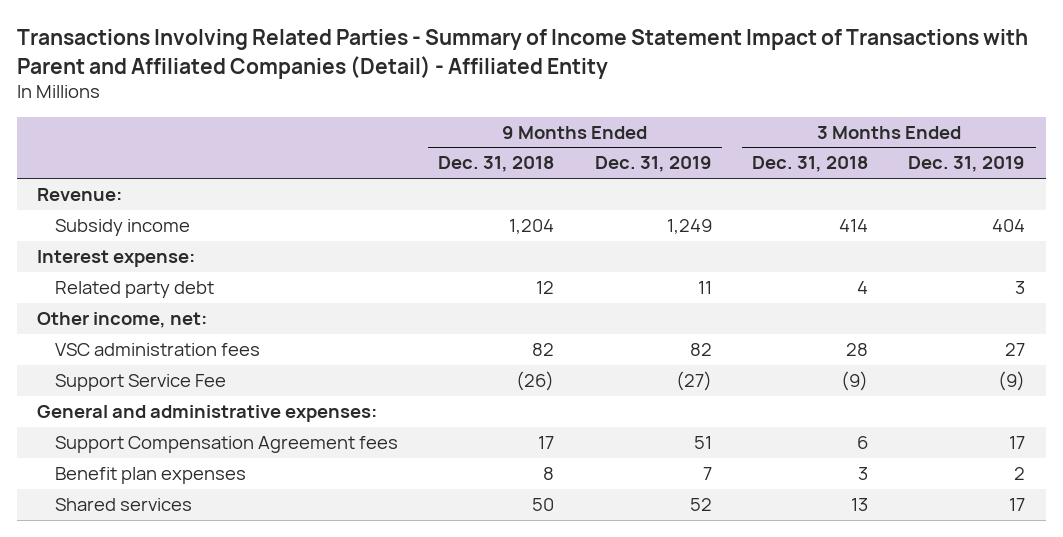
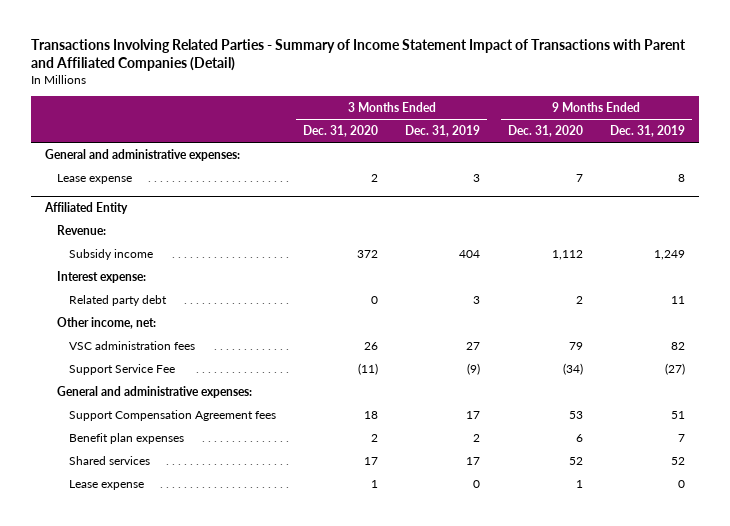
[17,29,1029,79] Transactions Involving Related Parties - Summary of Income Statement Impact of Transactions with Parent and Affiliated Companies (Detail) - Affiliated Entity -> [31,38,687,72] Transactions Involving Related Parties - Summary of Income Statement Impact of Transactions with Parent and Affiliated Companies (Detail)
[438,156,555,173] Dec. 31, 2018 -> none
[751,156,868,173] Dec. 31, 2018 -> none
none -> [303,125,379,138] Dec. 31, 2020
none -> [507,125,583,138] Dec. 31, 2020
none -> [44,148,240,161] General and administrative expenses:
none -> [56,173,132,184] Lease expense
none -> [43,202,128,215] Affiliated Entity
none -> [68,479,144,490] Lease expense

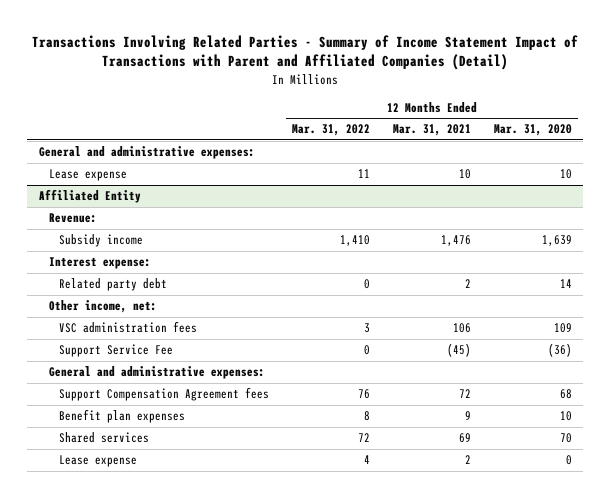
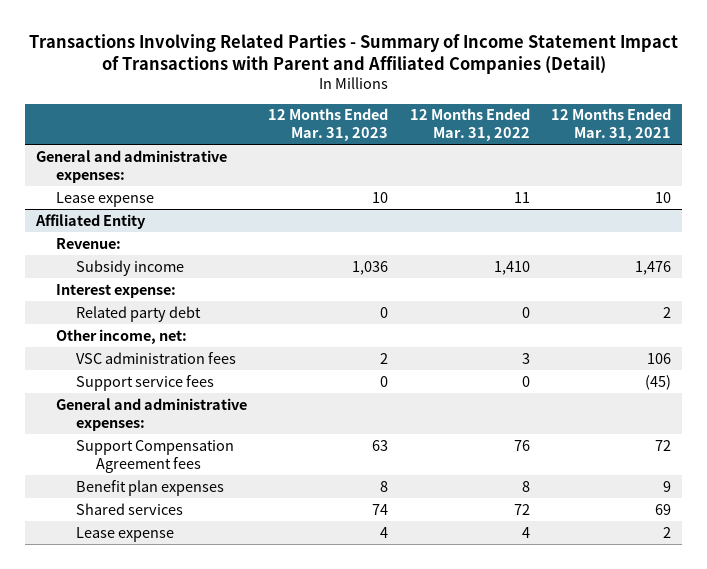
[493,124,572,137] Mar. 31, 2020 -> none
none -> [268,108,389,142] 12 Months Ended Mar. 31, 2023
[58,344,173,358] Support Service Fee -> [76,374,215,391] Support service fees

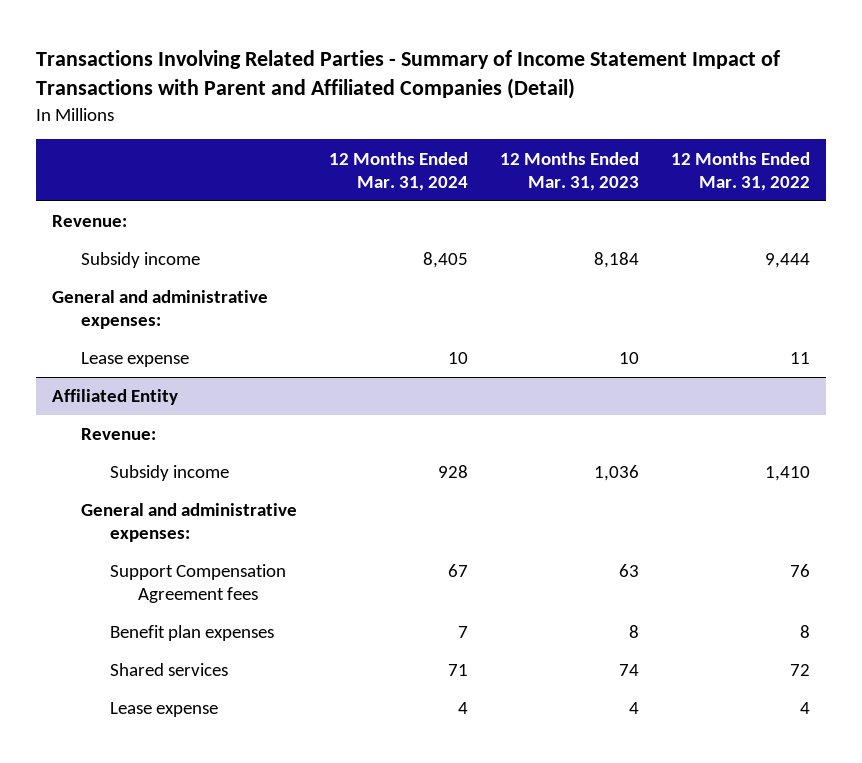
[551,108,672,142] 12 Months Ended Mar. 31, 2021 -> none
none -> [329,151,469,191] 12 Months Ended Mar. 31, 2024
none -> [52,215,128,228] Revenue:
none -> [80,252,200,269] Subsidy income
[56,283,177,298] Interest expense: -> none
[76,305,202,322] Related party debt -> none
[56,328,188,344] Other income, net: -> none
[76,351,237,364] VSC administration fees -> none
[76,374,215,391] Support service fees -> none

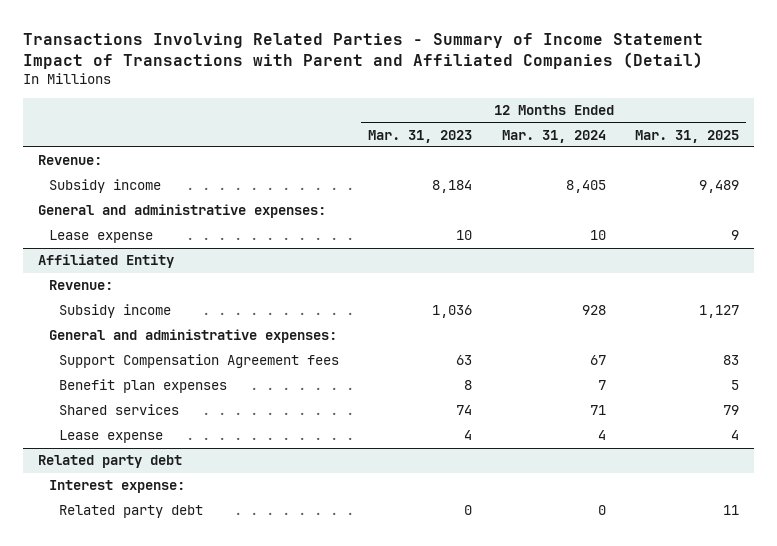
[671,151,811,191] 12 Months Ended Mar. 31, 2022 -> none
none -> [634,129,739,143] Mar. 31, 2025
none -> [38,455,183,469] Related party debt
none -> [48,480,185,494] Interest expense:
none -> [58,505,203,519] Related party debt

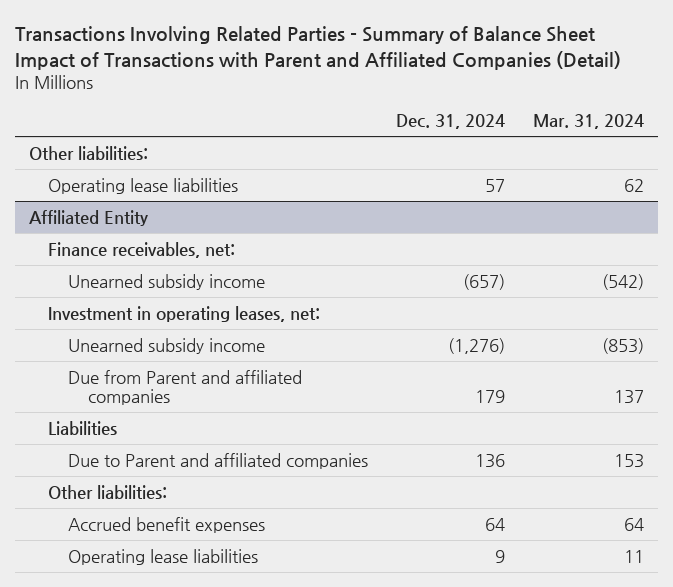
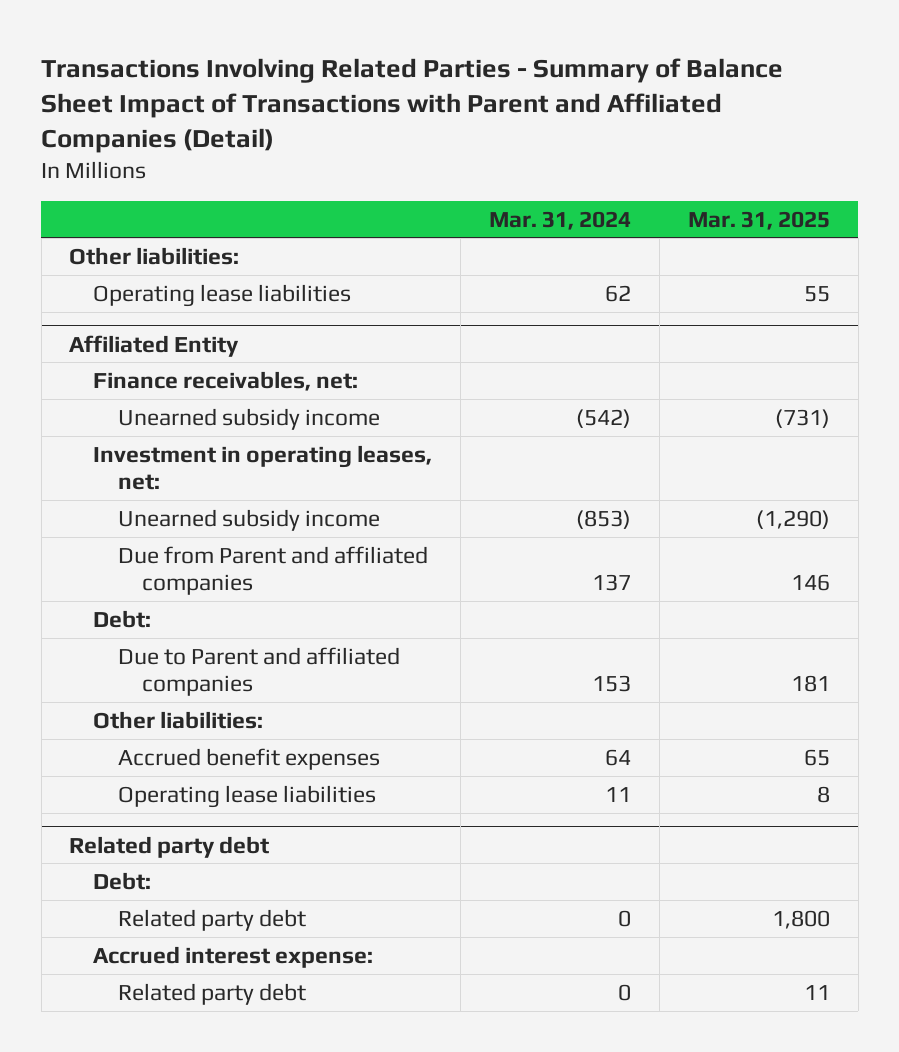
[396,114,506,130] Dec. 31, 2024 -> none
none -> [687,210,830,230] Mar. 31, 2025
[48,420,118,435] Liabilities -> none
none -> [93,609,152,628] Debt:
none -> [69,835,270,858] Related party debt
none -> [93,871,152,890] Debt:
none -> [117,908,306,931] Related party debt
none -> [93,945,374,968] Accrued interest expense:
none -> [117,982,306,1005] Related party debt

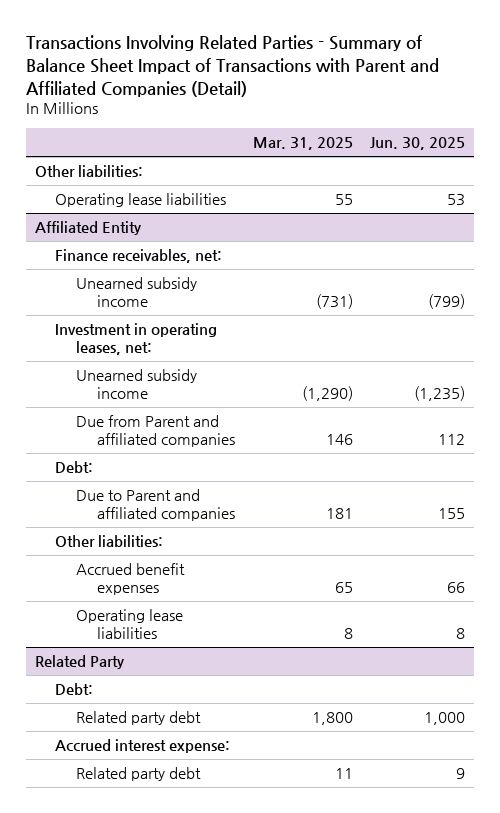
[489,210,632,230] Mar. 31, 2024 -> none
none -> [370,137,466,151] Jun. 30, 2025
[69,835,270,858] Related party debt -> [34,655,125,670] Related Party

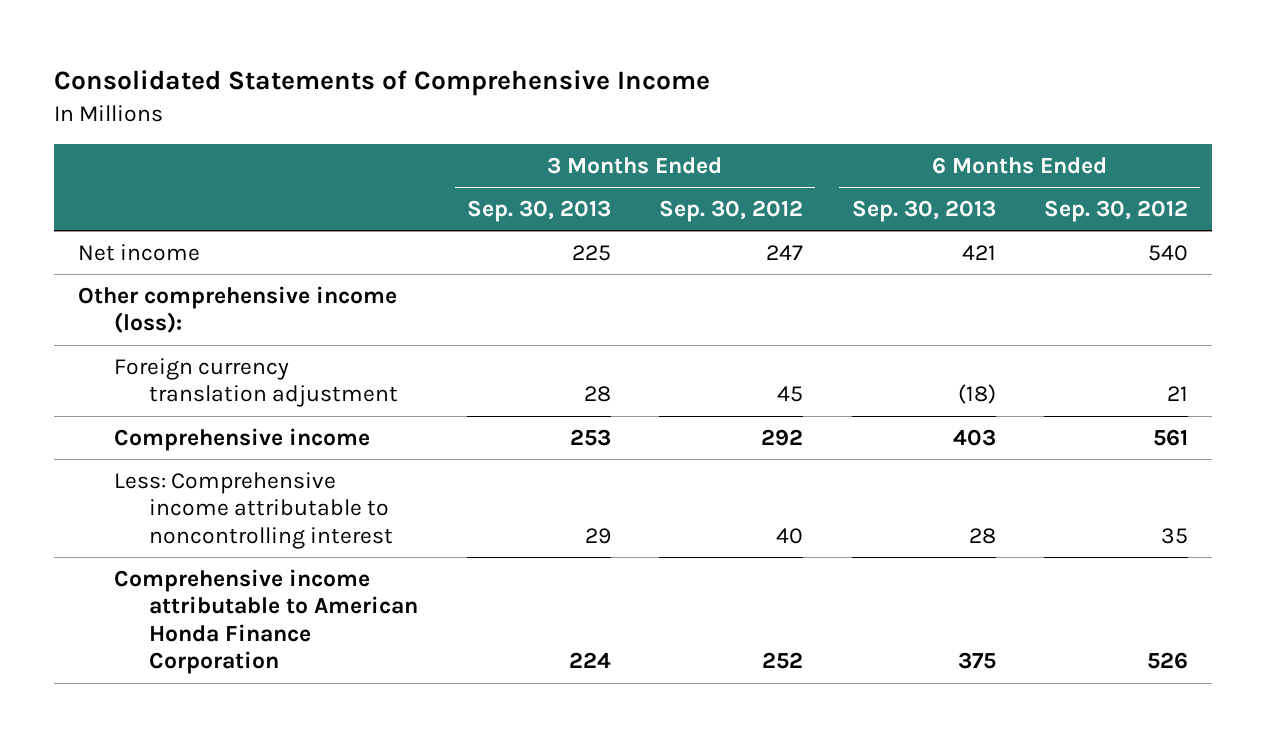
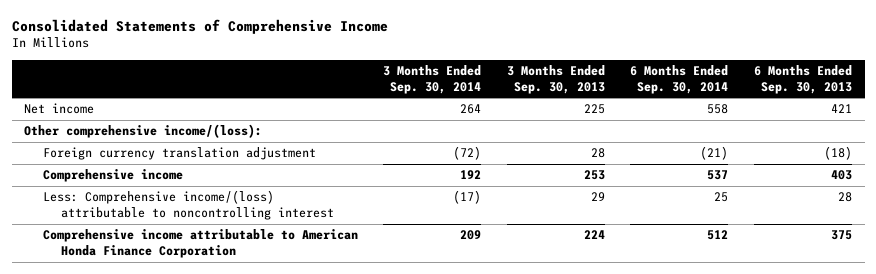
[659,200,804,223] Sep. 30, 2012 -> none
[1043,200,1188,223] Sep. 30, 2012 -> none
none -> [383,64,482,94] 3 Months Ended Sep. 30, 2014
none -> [630,64,729,94] 6 Months Ended Sep. 30, 2014
[77,285,397,334] Other comprehensive income (loss): -> [24,124,263,139] Other comprehensive income/(loss):
[113,471,394,549] Less: Comprehensive income attributable to noncontrolling interest -> [42,190,334,220] Less: Comprehensive income/(loss) attributable to noncontrolling interest

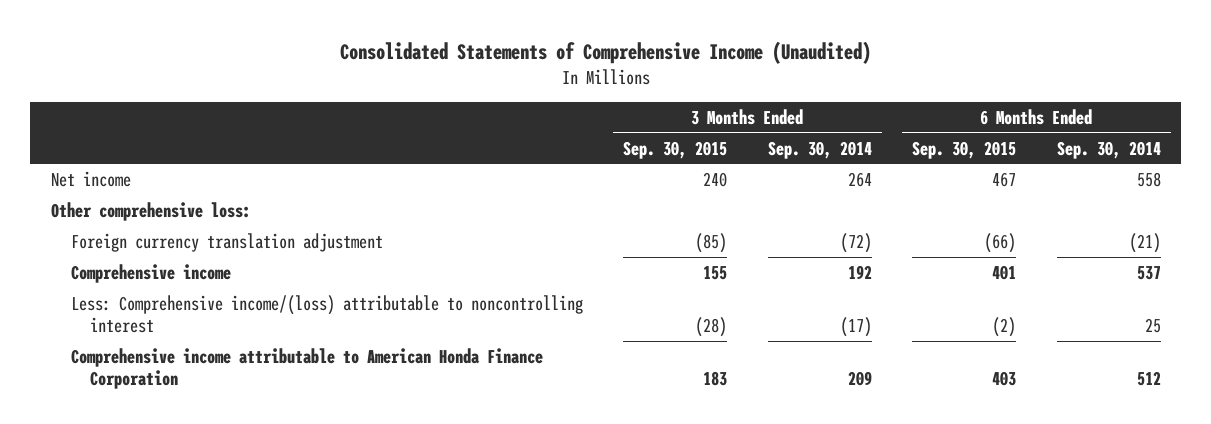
[11,18,388,34] Consolidated Statements of Comprehensive Income -> [339,40,871,64] Consolidated Statements of Comprehensive Income (Unaudited)
[506,64,605,94] 3 Months Ended Sep. 30, 2013 -> none
[753,64,852,94] 6 Months Ended Sep. 30, 2013 -> none
none -> [623,140,728,159] Sep. 30, 2015
none -> [912,140,1017,159] Sep. 30, 2015
[24,124,263,139] Other comprehensive income/(loss): -> [50,201,251,221] Other comprehensive loss:

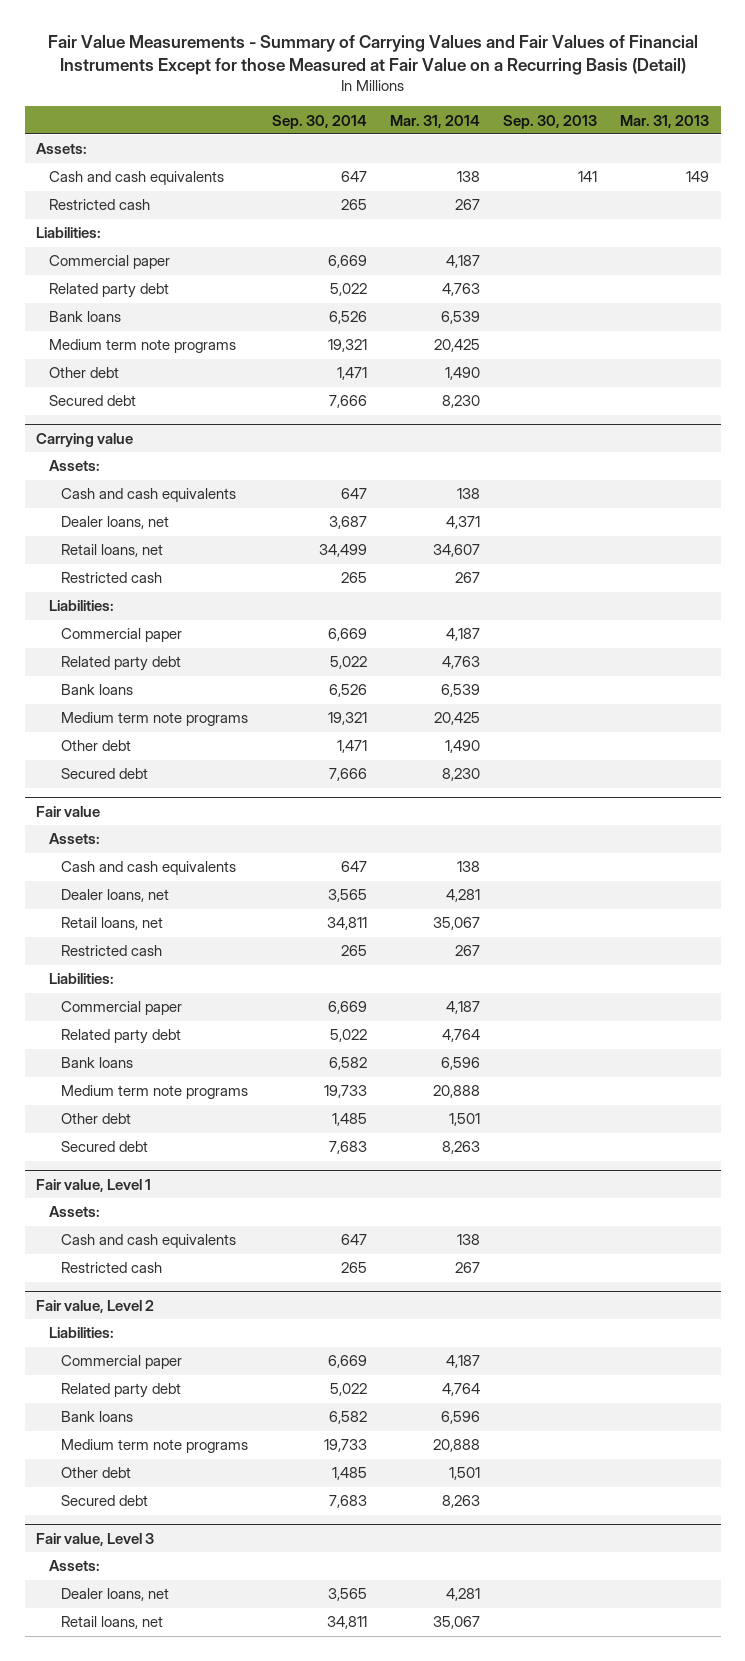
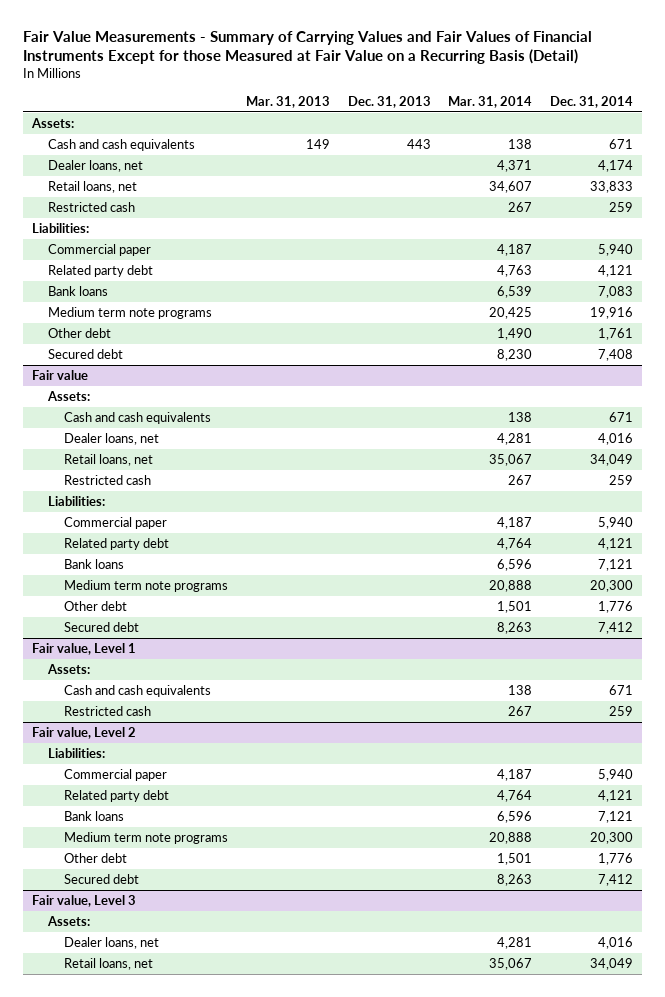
[271,114,367,129] Sep. 30, 2014 -> none
[503,114,598,129] Sep. 30, 2013 -> none
none -> [347,95,431,108] Dec. 31, 2013
none -> [549,95,633,108] Dec. 31, 2014
[48,199,150,211] Restricted cash -> none
[36,227,102,239] Liabilities: -> none
[48,255,170,270] Commercial paper -> none
[48,283,169,299] Related party debt -> none
[48,311,121,323] Bank loans -> none
[48,339,236,354] Medium term note programs -> none
[48,367,119,379] Other debt -> none
[48,395,136,407] Secured debt -> none
[36,432,134,447] Carrying value -> none
[48,460,100,472] Assets: -> none
[61,488,237,503] Cash and cash equivalents -> none

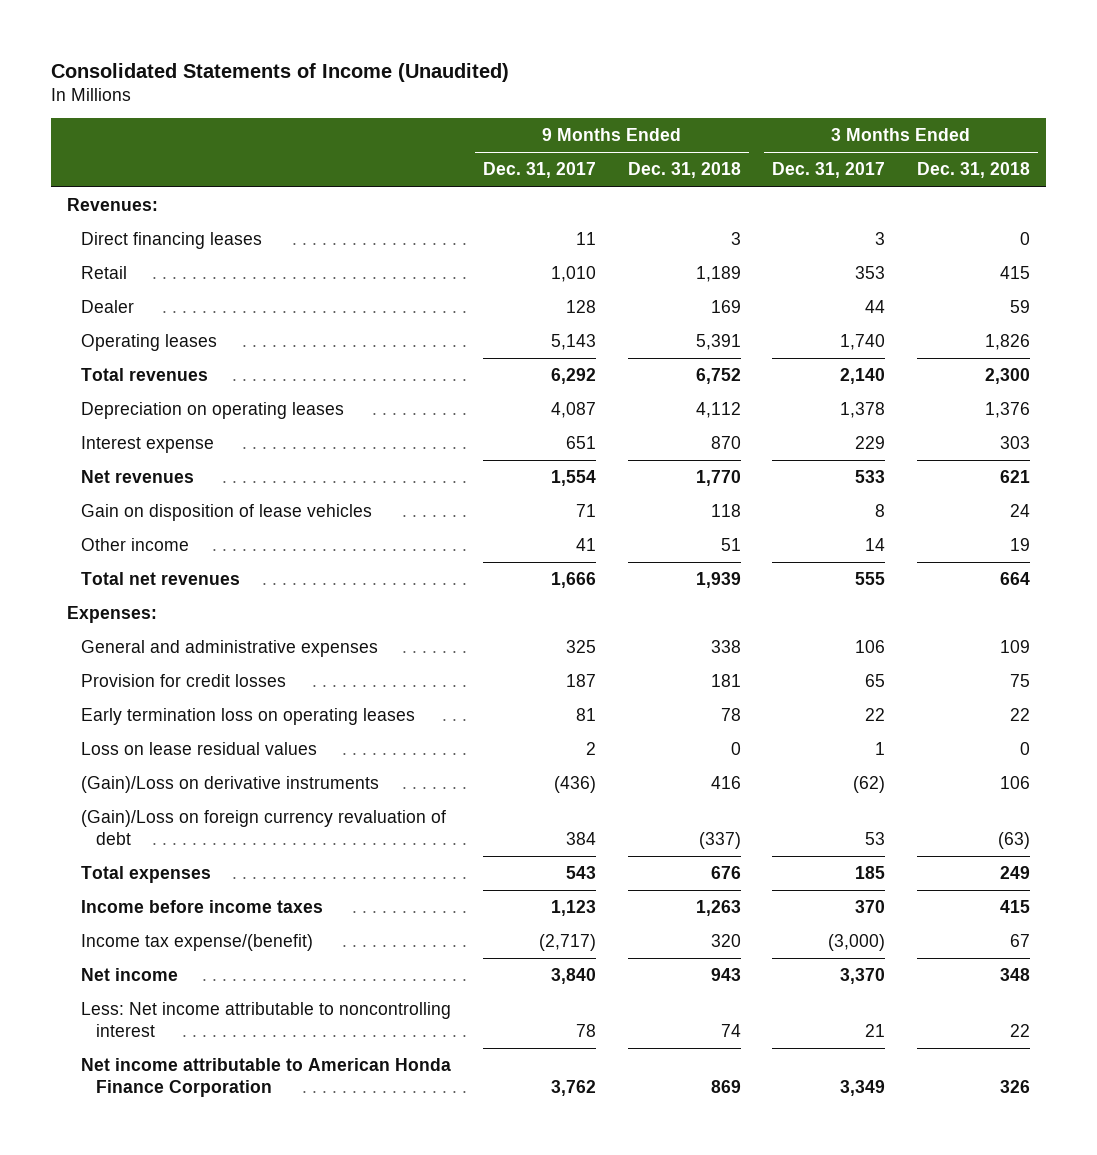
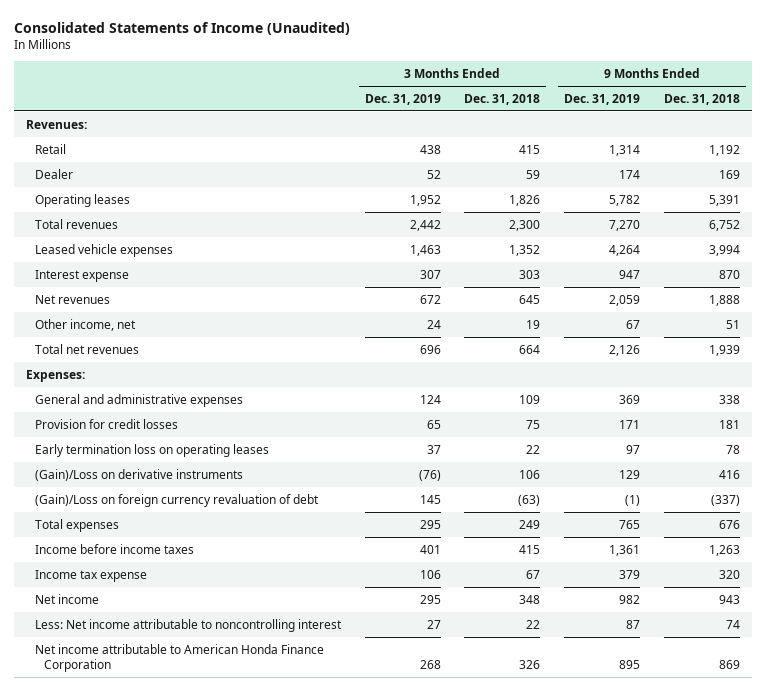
[483,162,597,179] Dec. 31, 2017 -> none
[772,162,886,179] Dec. 31, 2017 -> none
none -> [364,93,441,105] Dec. 31, 2019
none -> [563,93,640,105] Dec. 31, 2019
[81,232,263,250] Direct financing leases -> none
[695,266,741,283] 1,189 -> [708,144,740,156] 1,192
[81,402,345,420] Depreciation on operating leases -> none
none -> [34,243,173,257] Leased vehicle expenses
[81,504,373,522] Gain on disposition of lease vehicles -> none
[695,470,741,487] 1,770 -> [708,294,740,306] 1,888
[1000,470,1031,484] 621 -> [519,294,541,304] 645
[81,538,190,552] Other income -> [34,318,136,331] Other income, net
[81,742,318,756] Loss on lease residual values -> none
[81,934,314,952] Income tax expense/(benefit) -> [34,569,147,582] Income tax expense

